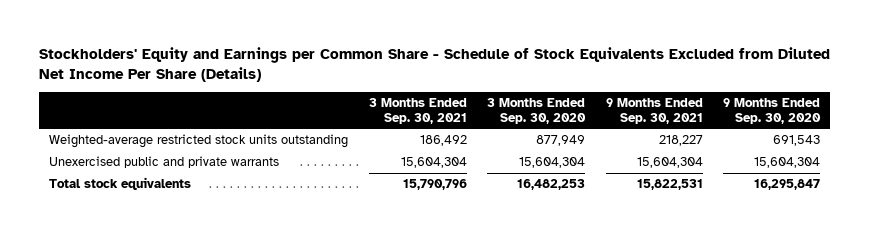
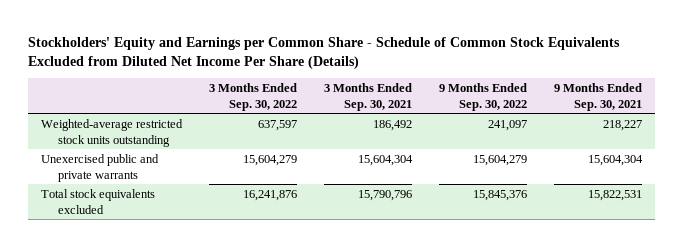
[39,47,831,83] Stockholders' Equity and Earnings per Common Share - Schedule of Stock Equivalents Excluded from Diluted Net Income Per Share (Details) -> [27,36,620,69] Stockholders' Equity and Earnings per Common Share - Schedule of Common Stock Equivalents Excluded from Diluted Net Income Per Share (Details)
[487,97,587,124] 3 Months Ended Sep. 30, 2020 -> none
[723,97,822,124] 9 Months Ended Sep. 30, 2020 -> none
none -> [208,82,297,111] 3 Months Ended Sep. 30, 2022
none -> [438,82,527,111] 9 Months Ended Sep. 30, 2022
[49,177,192,191] Total stock equivalents -> [41,188,156,214] Total stock equivalents excluded

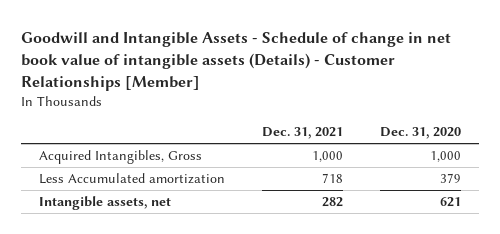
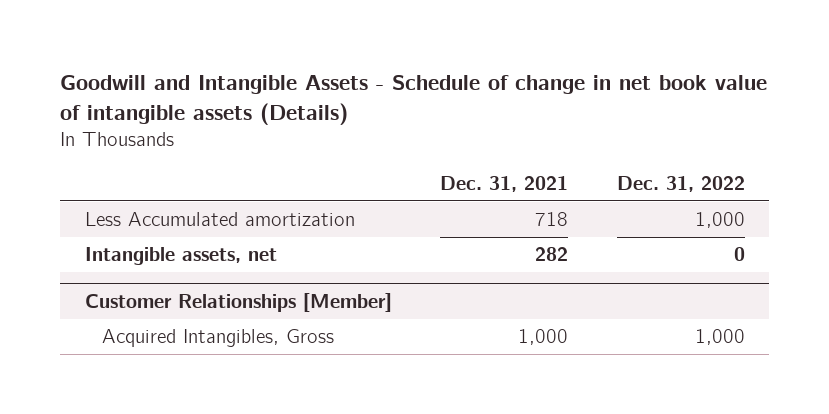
[20,31,451,91] Goodwill and Intangible Assets - Schedule of change in net book value of intangible assets (Details) - Customer Relationships [Member] -> [60,75,768,126] Goodwill and Intangible Assets - Schedule of change in net book value of intangible assets (Details)
[379,126,461,139] Dec. 31, 2020 -> none
none -> [616,175,745,192] Dec. 31, 2022
[39,150,203,165] Acquired Intangibles, Gross -> none
none -> [84,293,392,313] Customer Relationships [Member]
none -> [102,329,335,348] Acquired Intangibles, Gross

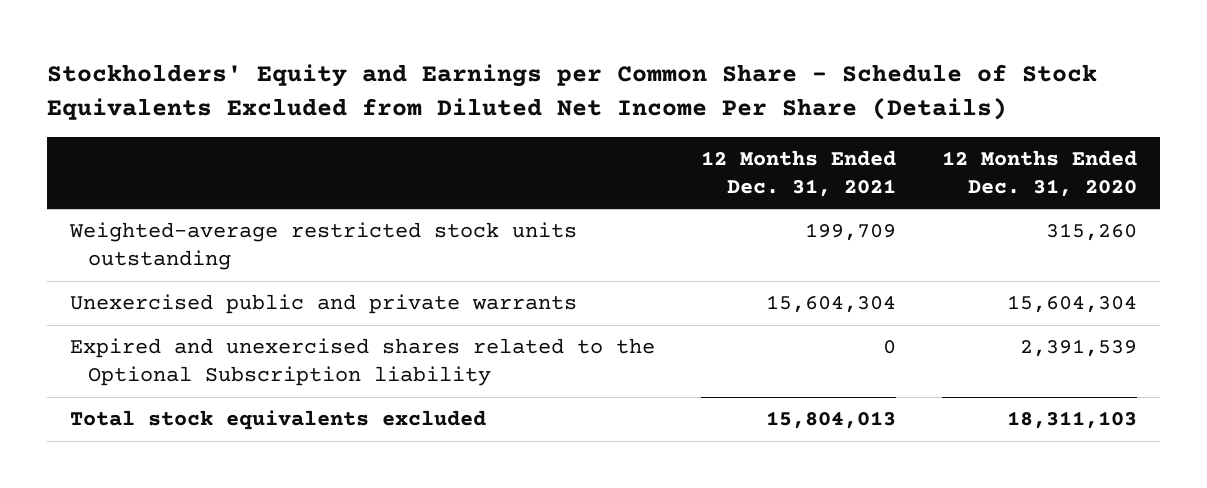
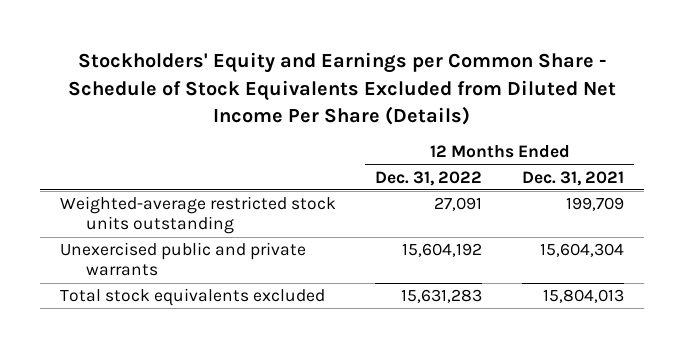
[942,149,1138,197] 12 Months Ended Dec. 31, 2020 -> none
none -> [375,170,483,186] Dec. 31, 2022
[69,338,655,387] Expired and unexercised shares related to the Optional Subscription liability -> none

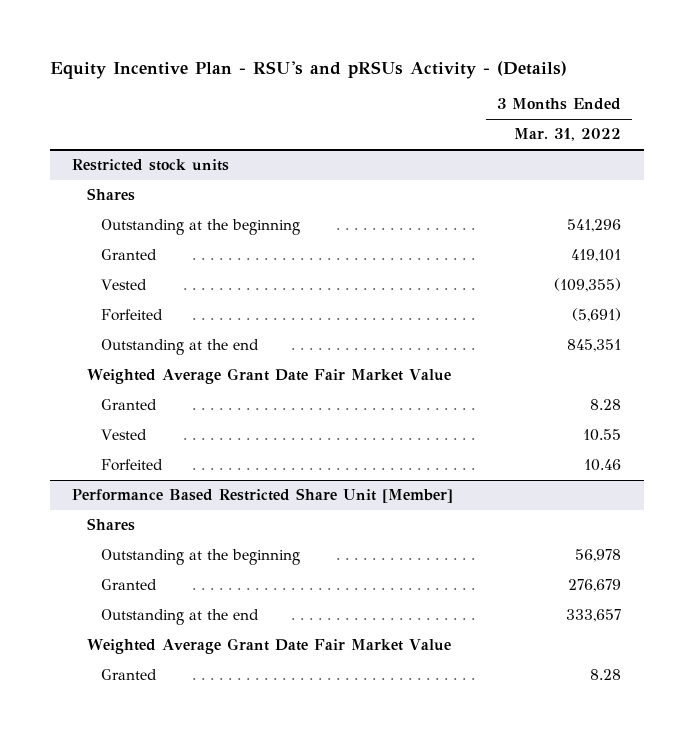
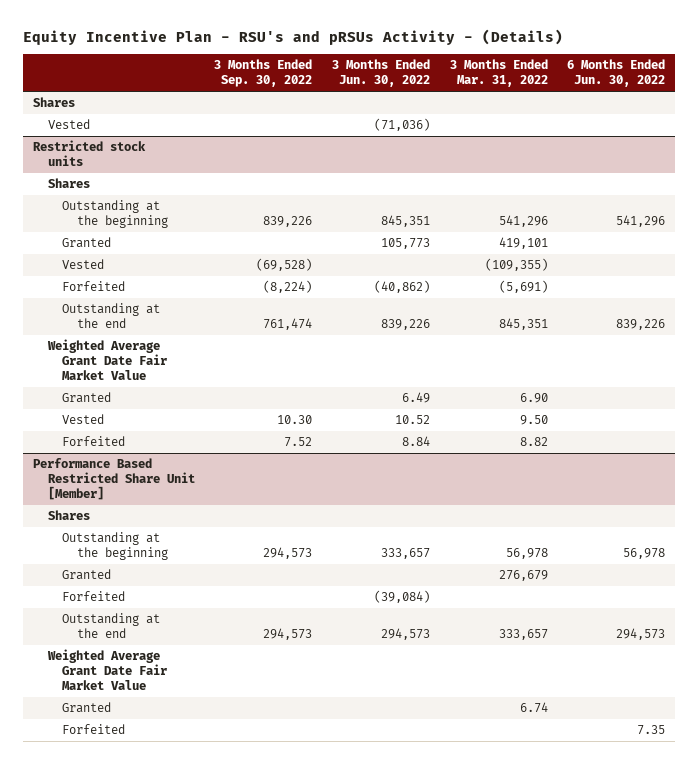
none -> [214,59,313,88] 3 Months Ended Sep. 30, 2022
none -> [331,59,430,88] 3 Months Ended Jun. 30, 2022
none -> [567,59,666,88] 6 Months Ended Jun. 30, 2022
none -> [32,97,75,108] Shares
none -> [47,119,90,130] Vested
[590,399,622,411] 8.28 -> [519,393,548,404] 6.90
[583,429,622,442] 10.55 -> [519,415,548,426] 9.50
[584,459,622,472] 10.46 -> [519,437,548,447] 8.82
none -> [62,591,126,602] Forfeited
[590,669,622,681] 8.28 -> [519,702,548,714] 6.74
none -> [62,724,126,735] Forfeited

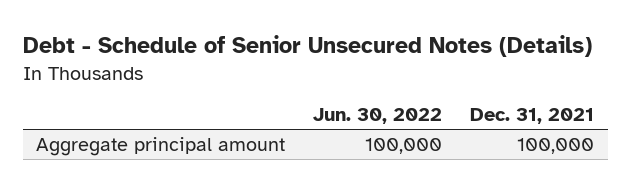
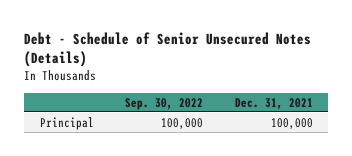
[313,108,443,125] Jun. 30, 2022 -> none
none -> [125,97,204,110] Sep. 30, 2022
[36,137,286,157] Aggregate principal amount -> [39,116,94,130] Principal

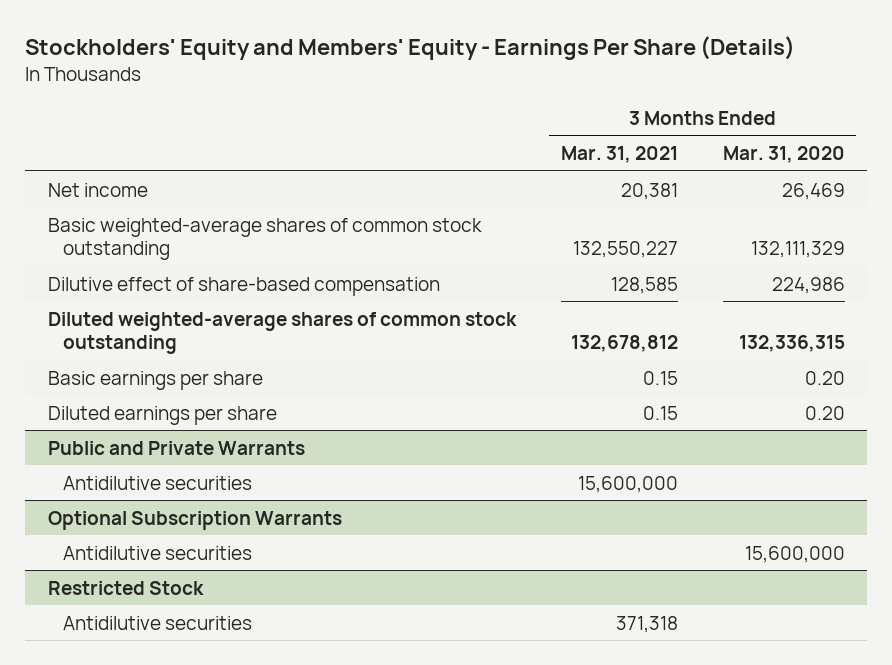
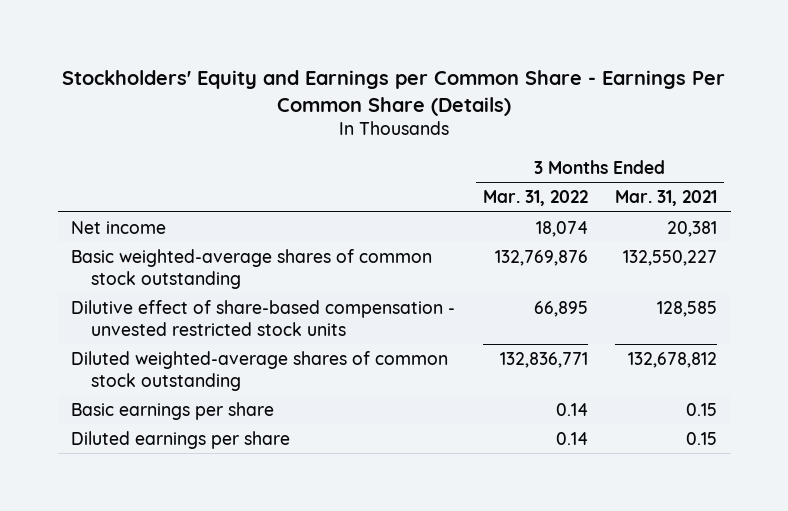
[25,35,796,60] Stockholders' Equity and Members' Equity - Earnings Per Share (Details) -> [62,69,726,116] Stockholders' Equity and Earnings per Common Share - Earnings Per Common Share (Details)
[722,146,845,164] Mar. 31, 2020 -> none
none -> [482,190,588,207] Mar. 31, 2022
[47,276,440,296] Dilutive effect of share-based compensation -> [71,299,456,336] Dilutive effect of share-based compensation - unvested restricted stock units
[47,440,305,455] Public and Private Warrants -> none
[63,475,253,490] Antidilutive securities -> none
[47,510,342,530] Optional Subscription Warrants -> none
[63,545,253,560] Antidilutive securities -> none
[47,580,204,595] Restricted Stock -> none
[63,615,253,630] Antidilutive securities -> none

